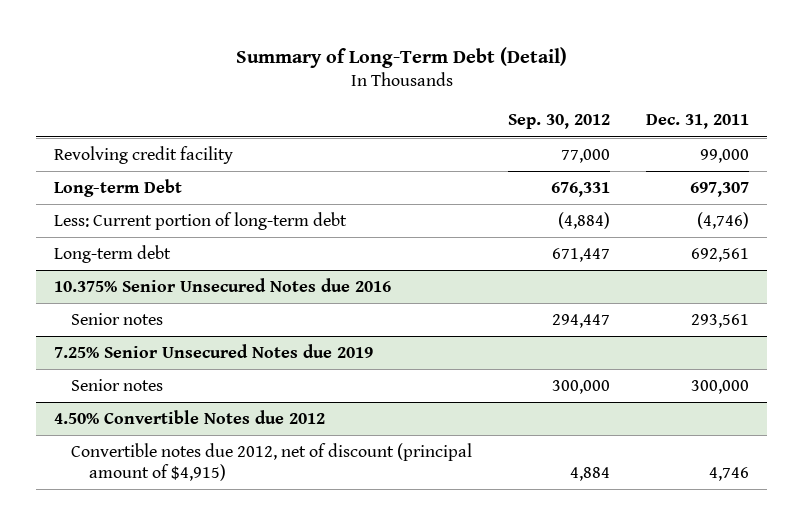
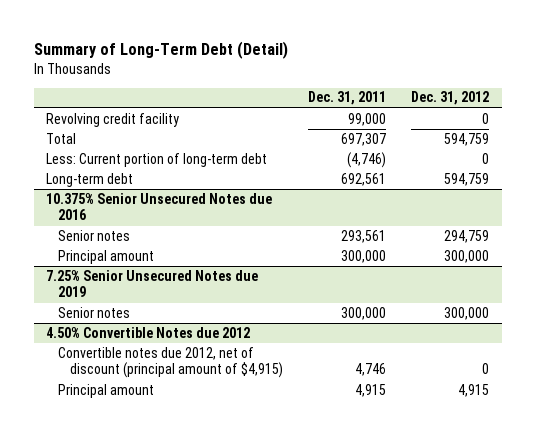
[508,114,611,130] Sep. 30, 2012 -> none
none -> [411,91,490,106] Dec. 31, 2012
[53,178,182,197] Long-term Debt -> [46,132,77,144] Total
none -> [58,249,155,264] Principal amount
none -> [58,383,155,398] Principal amount

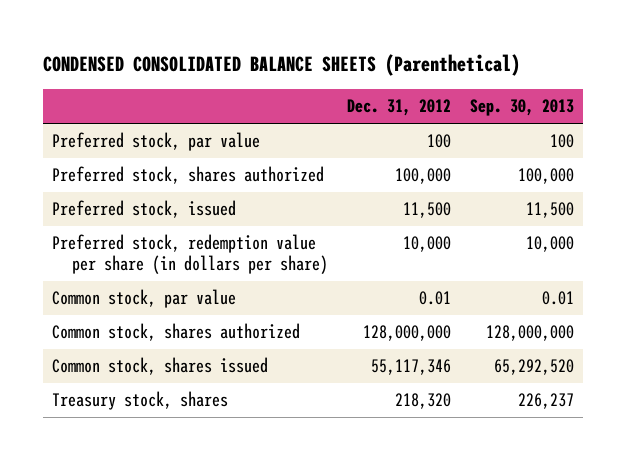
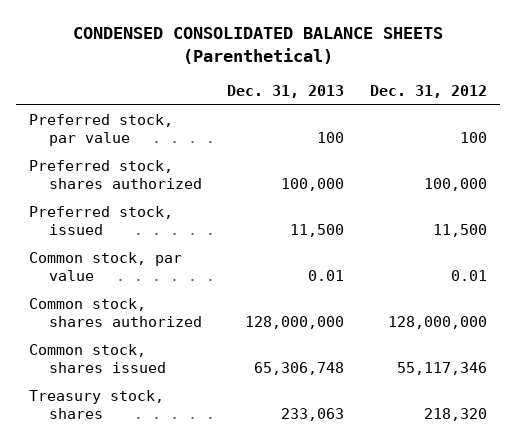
[469,99,574,117] Sep. 30, 2013 -> none
none -> [227,85,345,99] Dec. 31, 2013
[52,234,328,275] Preferred stock, redemption value per share (in dollars per share) -> none

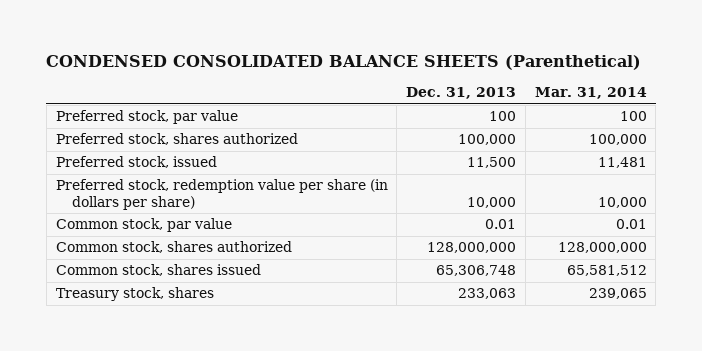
[370,85,488,99] Dec. 31, 2012 -> none
none -> [534,87,647,100] Mar. 31, 2014
none -> [55,179,388,210] Preferred stock, redemption value per share (in dollars per share)

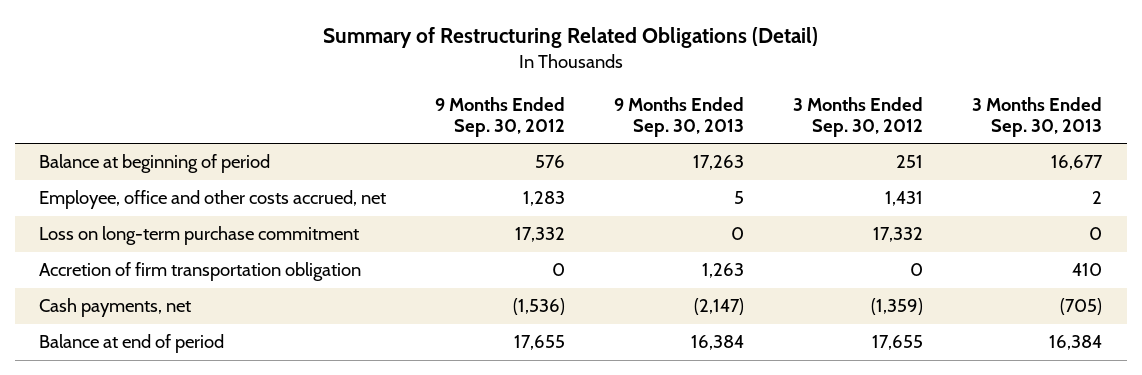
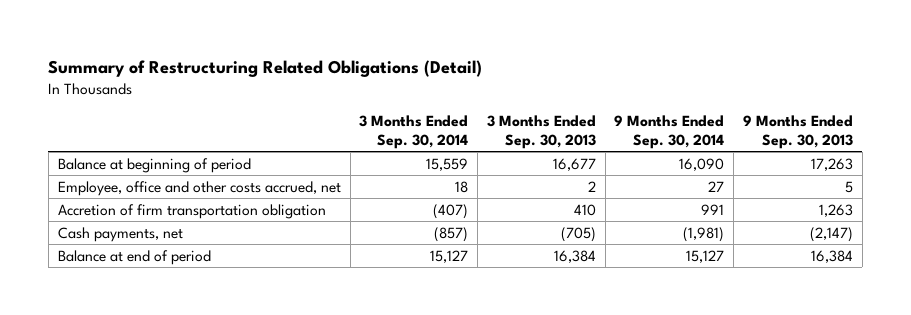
[435,96,566,137] 9 Months Ended Sep. 30, 2012 -> none
[793,96,924,137] 3 Months Ended Sep. 30, 2012 -> none
none -> [359,114,469,150] 3 Months Ended Sep. 30, 2014
none -> [614,114,725,150] 9 Months Ended Sep. 30, 2014
[39,226,360,246] Loss on long-term purchase commitment -> none

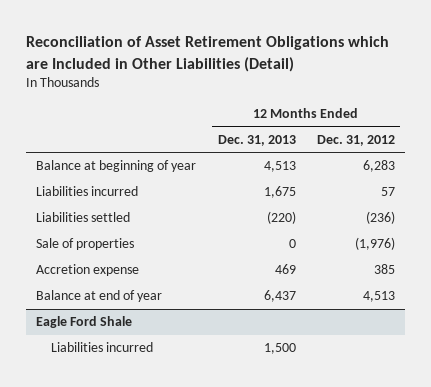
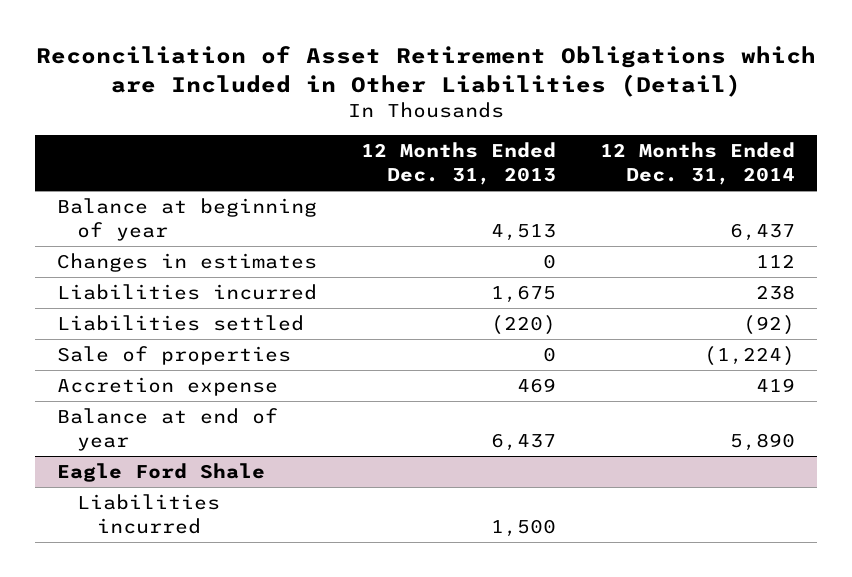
[316,135,395,147] Dec. 31, 2012 -> none
none -> [600,142,796,186] 12 Months Ended Dec. 31, 2014
none -> [56,252,317,272] Changes in estimates

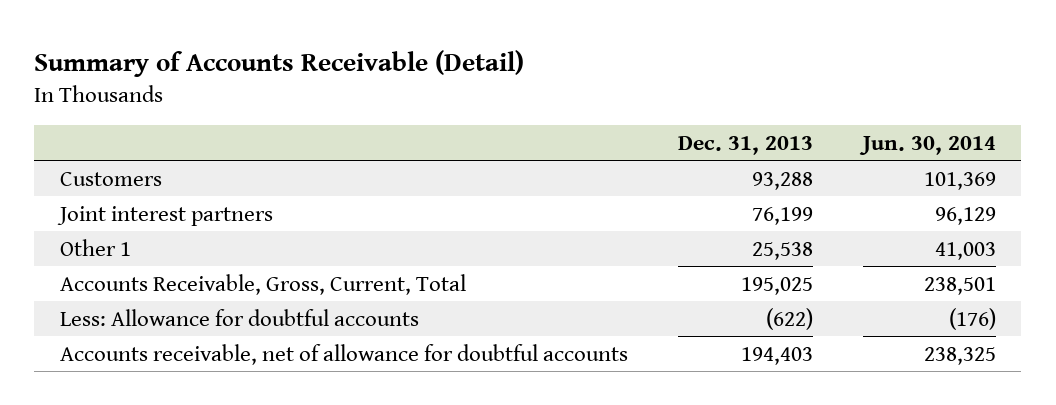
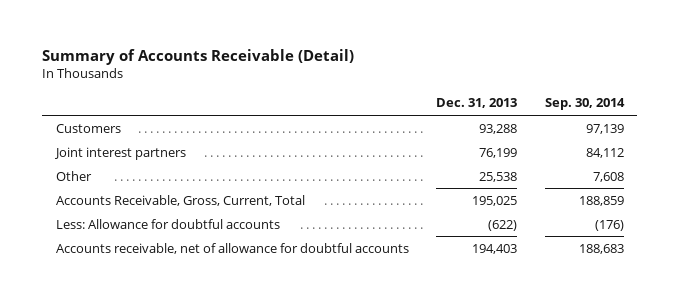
[859,135,997,155] Jun. 30, 2014 -> none
none -> [544,98,625,111] Sep. 30, 2014
[59,238,131,256] Other 1 -> [55,170,92,181] Other

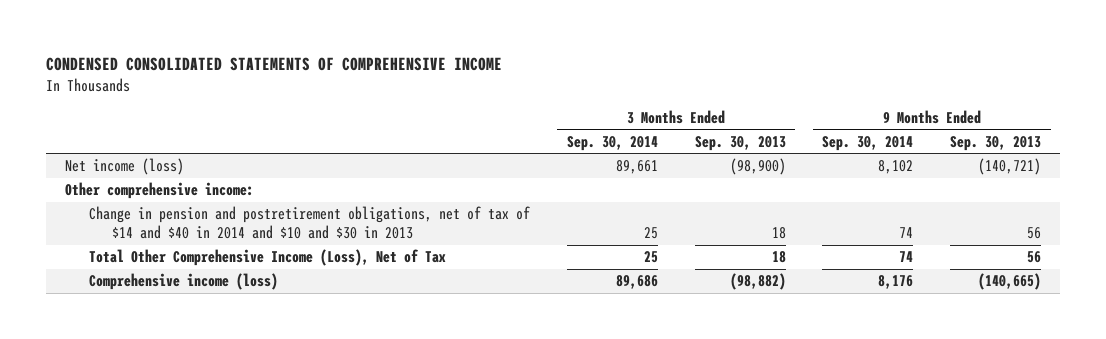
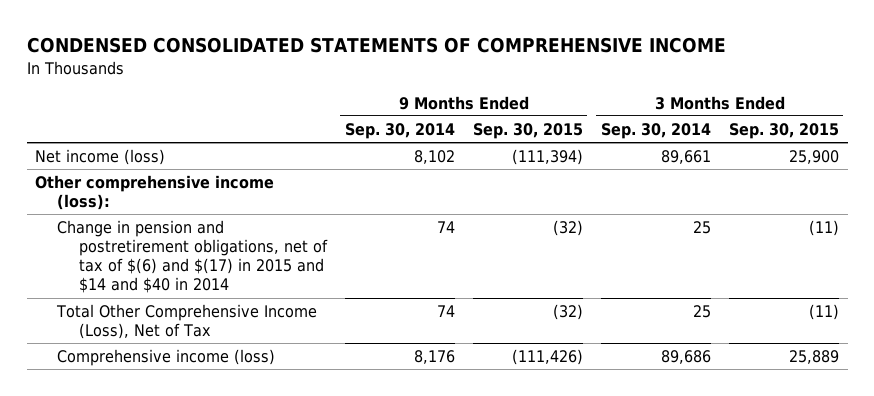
[694,135,786,151] Sep. 30, 2013 -> none
[950,135,1042,151] Sep. 30, 2013 -> none
none -> [472,122,583,139] Sep. 30, 2015
none -> [728,122,839,139] Sep. 30, 2015
[64,182,254,200] Other comprehensive income: -> [35,174,275,211] Other comprehensive income (loss):
[88,206,530,240] Change in pension and postretirement obligations, net of tax of $14 and $40 in 2014 and $10 and $30 in 2013 -> [57,219,328,294] Change in pension and postretirement obligations, net of tax of $(6) and $(17) in 2015 and $14 and $40 in 2014

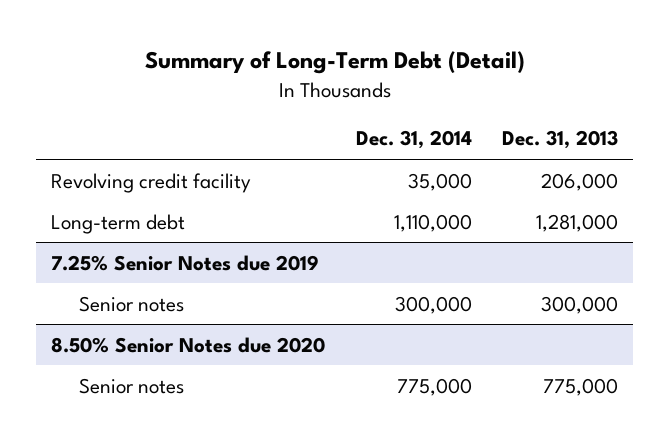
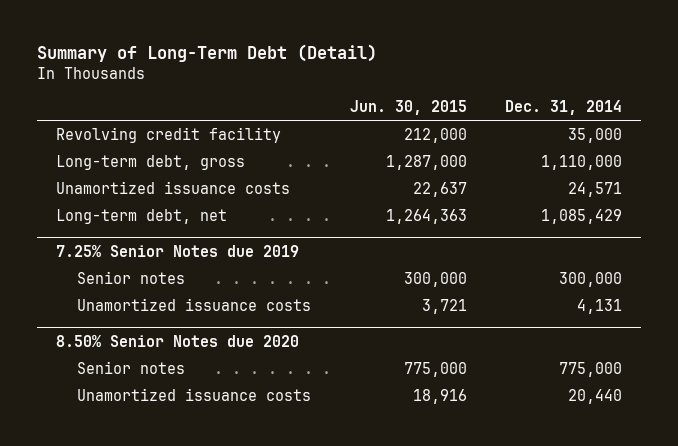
[502,130,619,150] Dec. 31, 2013 -> none
none -> [349,99,467,115] Jun. 30, 2015
none -> [56,154,246,170] Long-term debt, gross
none -> [56,180,291,194] Unamortized issuance costs
[51,213,186,234] Long-term debt -> [56,208,228,224] Long-term debt, net
[393,213,472,232] 1,110,000 -> [541,208,623,224] 1,085,429
none -> [77,297,312,311] Unamortized issuance costs
none -> [77,387,312,401] Unamortized issuance costs

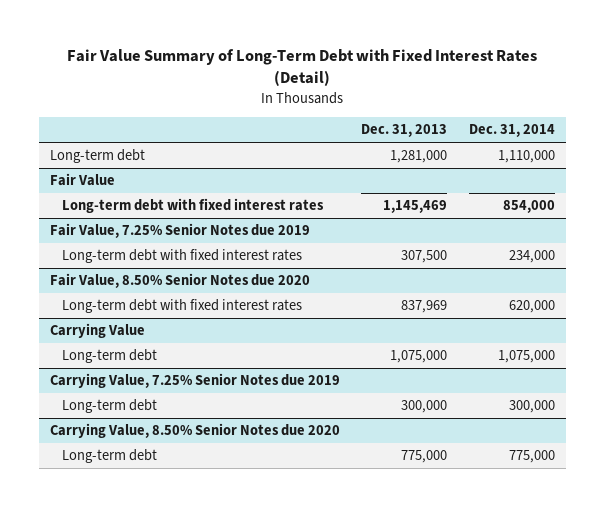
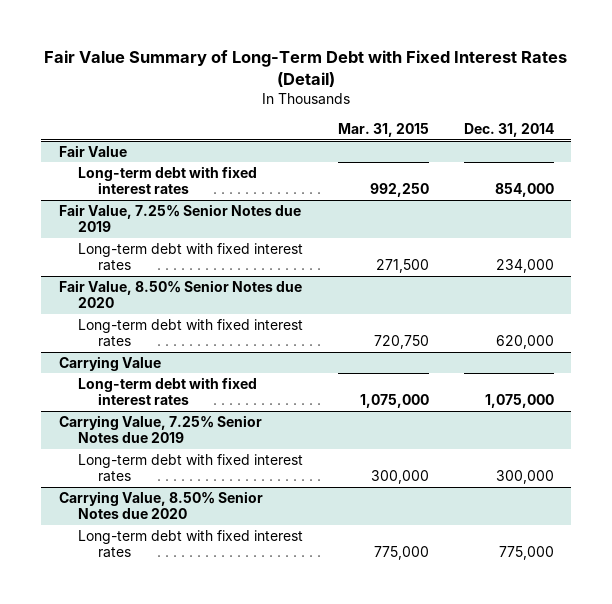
[361,124,448,138] Dec. 31, 2013 -> none
none -> [337,123,429,138] Mar. 31, 2015
[49,149,145,164] Long-term debt -> none
[61,349,157,364] Long-term debt -> [78,376,258,406] Long-term debt with fixed interest rates
[61,399,157,414] Long-term debt -> none
none -> [78,453,304,483] Long-term debt with fixed interest rates
[61,449,157,464] Long-term debt -> [78,529,304,559] Long-term debt with fixed interest rates

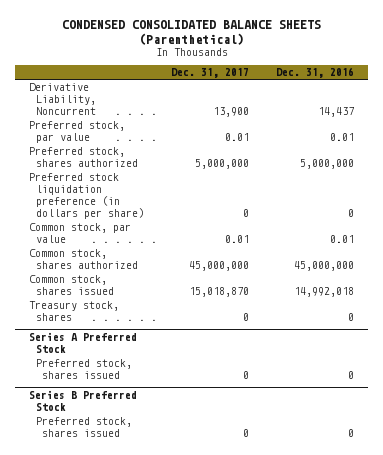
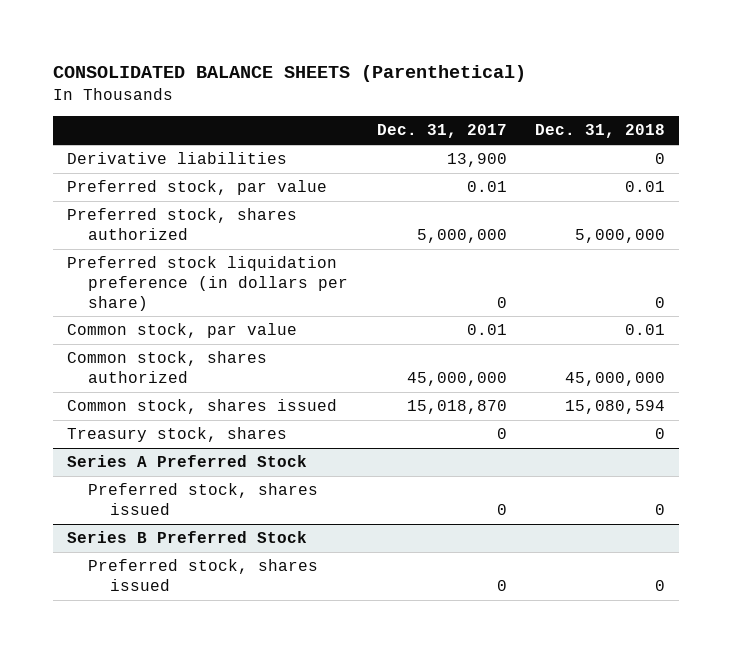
[61,20,321,45] CONDENSED CONSOLIDATED BALANCE SHEETS (Parenthetical) -> [52,64,526,82] CONSOLIDATED BALANCE SHEETS (Parenthetical)
[276,67,355,79] Dec. 31, 2016 -> none
none -> [534,124,665,139] Dec. 31, 2018
[28,83,96,116] Derivative Liability, Noncurrent -> [66,152,287,165] Derivative liabilities

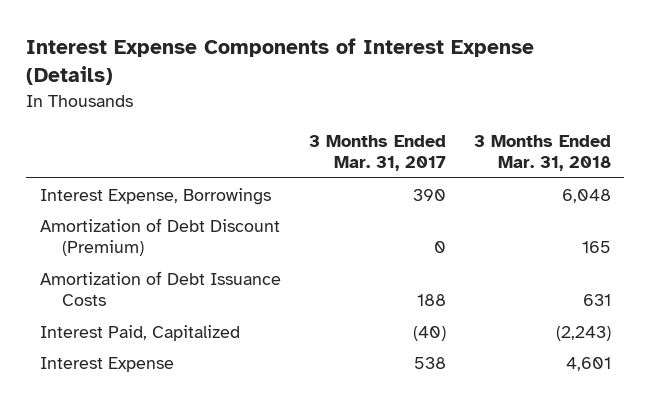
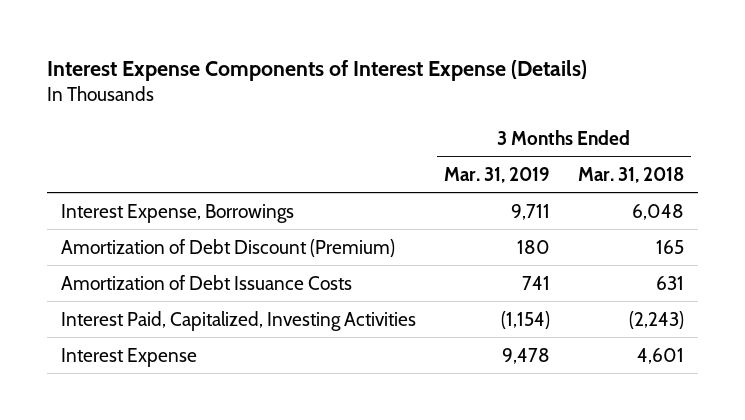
[308,134,446,172] 3 Months Ended Mar. 31, 2017 -> none
none -> [443,166,550,183] Mar. 31, 2019
[40,324,241,341] Interest Paid, Capitalized -> [60,310,416,331] Interest Paid, Capitalized, Investing Activities

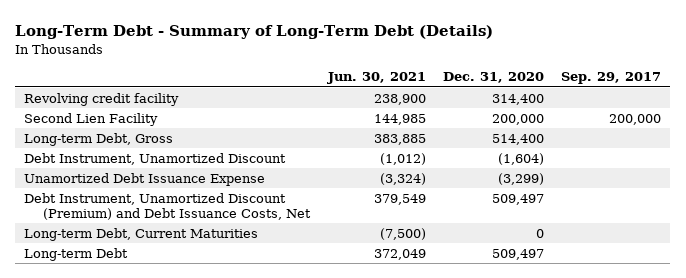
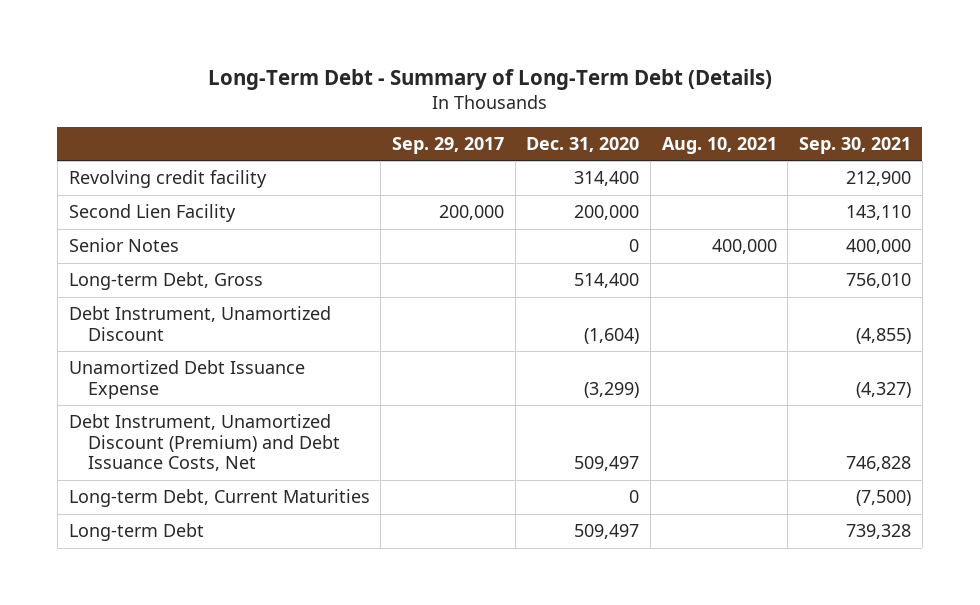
[326,72,426,85] Jun. 30, 2021 -> none
none -> [661,136,777,154] Aug. 10, 2021
none -> [799,136,912,154] Sep. 30, 2021
none -> [68,238,179,253] Senior Notes

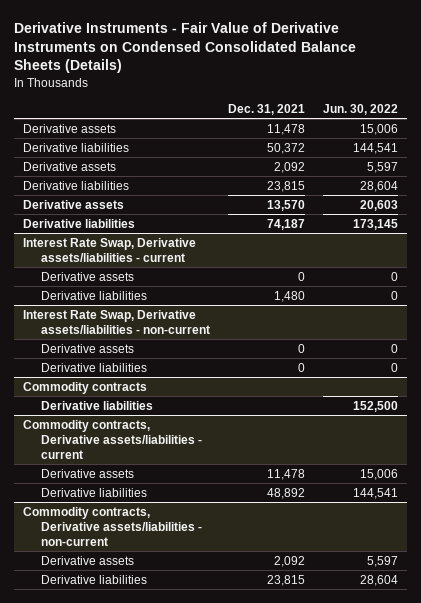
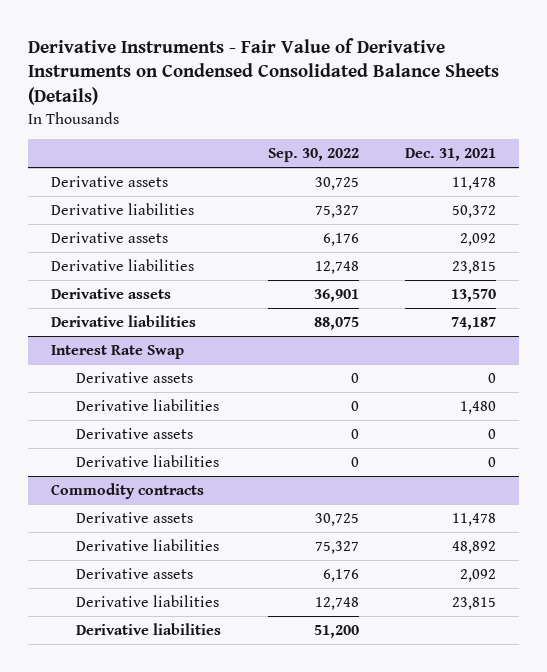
[322,103,398,115] Jun. 30, 2022 -> none
none -> [267,148,359,163] Sep. 30, 2022
[23,237,197,262] Interest Rate Swap, Derivative assets/liabilities - current -> none
none -> [51,344,185,359] Interest Rate Swap
[23,309,210,334] Interest Rate Swap, Derivative assets/liabilities - non-current -> none
[23,419,202,459] Commodity contracts, Derivative assets/liabilities - current -> none
[23,506,202,546] Commodity contracts, Derivative assets/liabilities - non-current -> none
[40,400,153,410] Derivative liabilities -> [75,622,221,635] Derivative liabilities

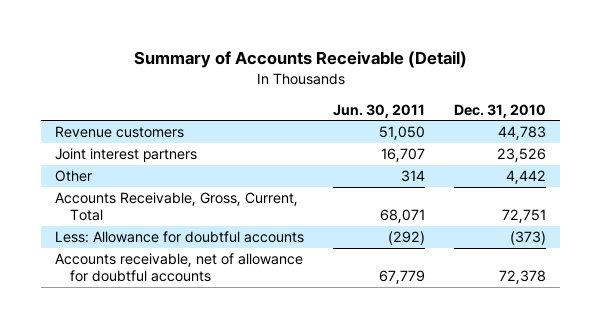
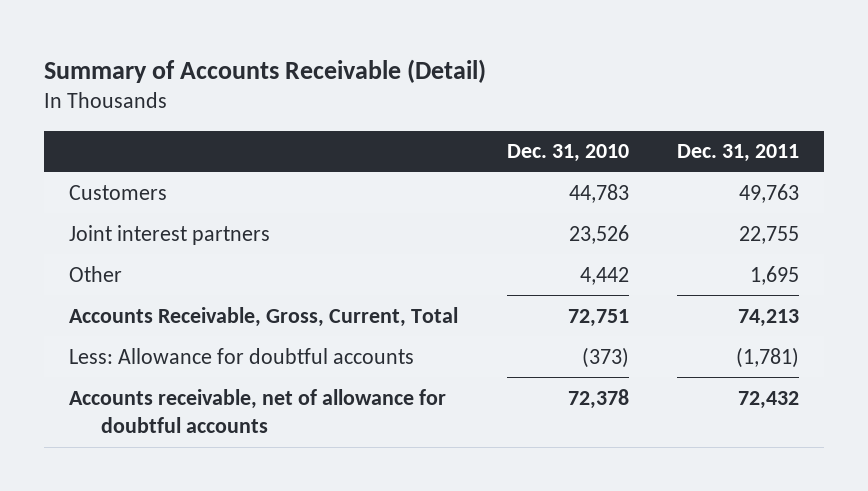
[333,103,426,118] Jun. 30, 2011 -> none
none -> [677,144,800,163] Dec. 31, 2011
[55,126,185,139] Revenue customers -> [68,184,167,200] Customers

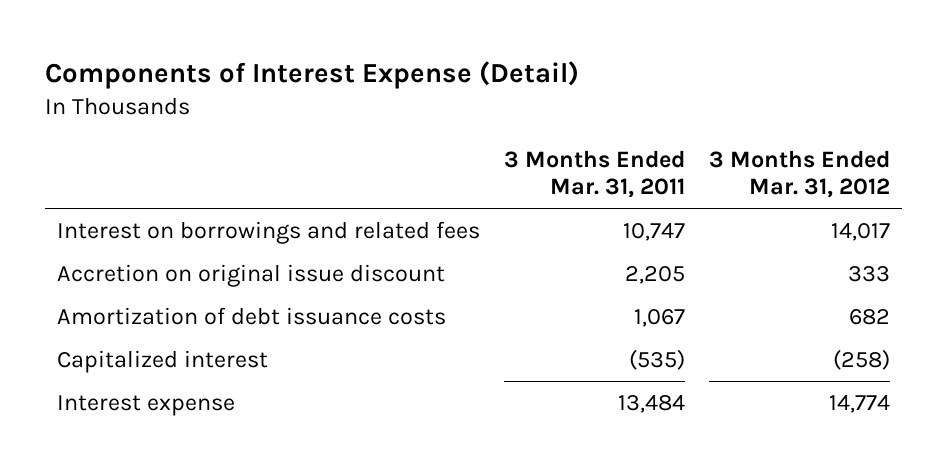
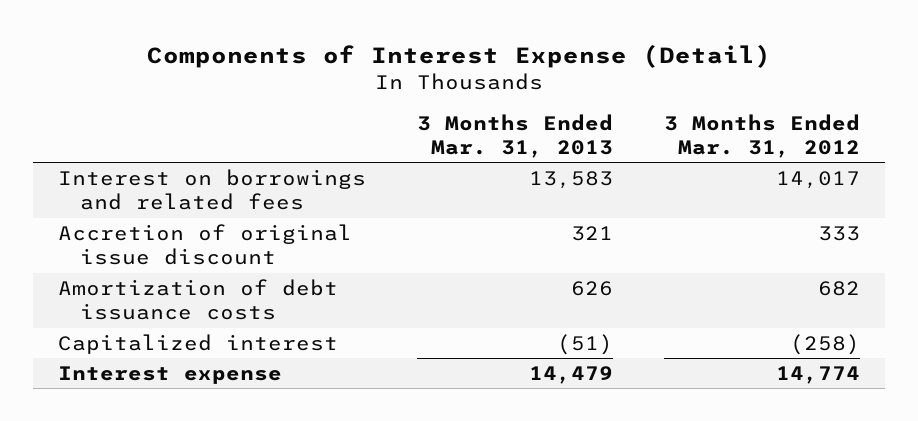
[503,149,685,199] 3 Months Ended Mar. 31, 2011 -> none
none -> [416,113,613,159] 3 Months Ended Mar. 31, 2013
[56,264,445,288] Accretion on original issue discount -> [58,223,353,266] Accretion of original issue discount

